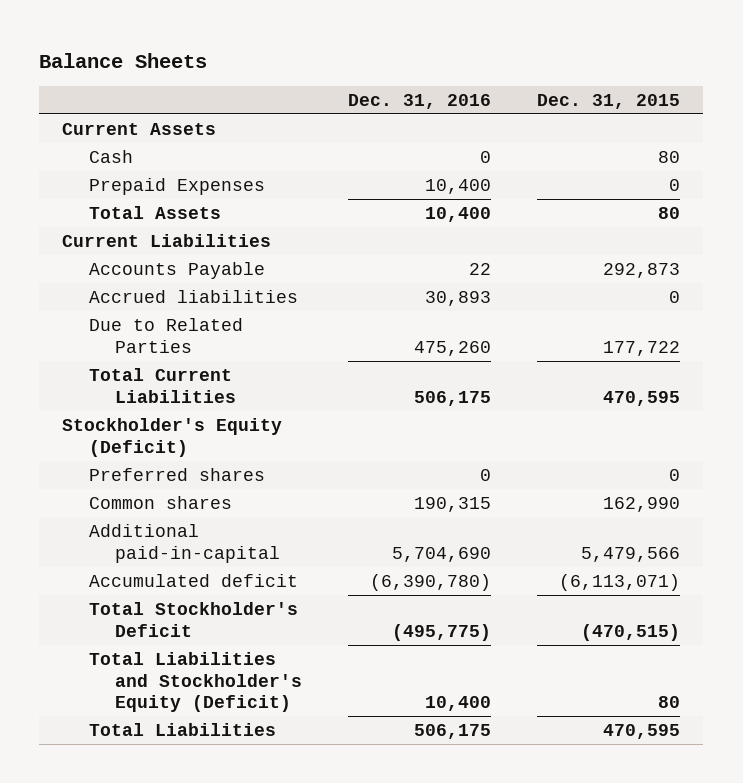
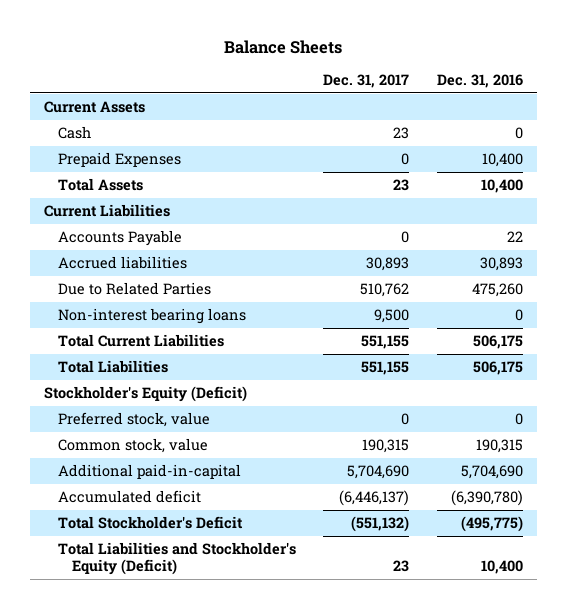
[537,93,681,109] Dec. 31, 2015 -> none
none -> [323,74,410,89] Dec. 31, 2017
none -> [57,307,246,324] Non-interest bearing loans
[88,723,276,737] Total Liabilities -> [57,359,168,373] Total Liabilities
[88,468,265,482] Preferred shares -> [57,411,210,427] Preferred stock, value
[88,496,232,510] Common shares -> [57,437,208,453] Common stock, value

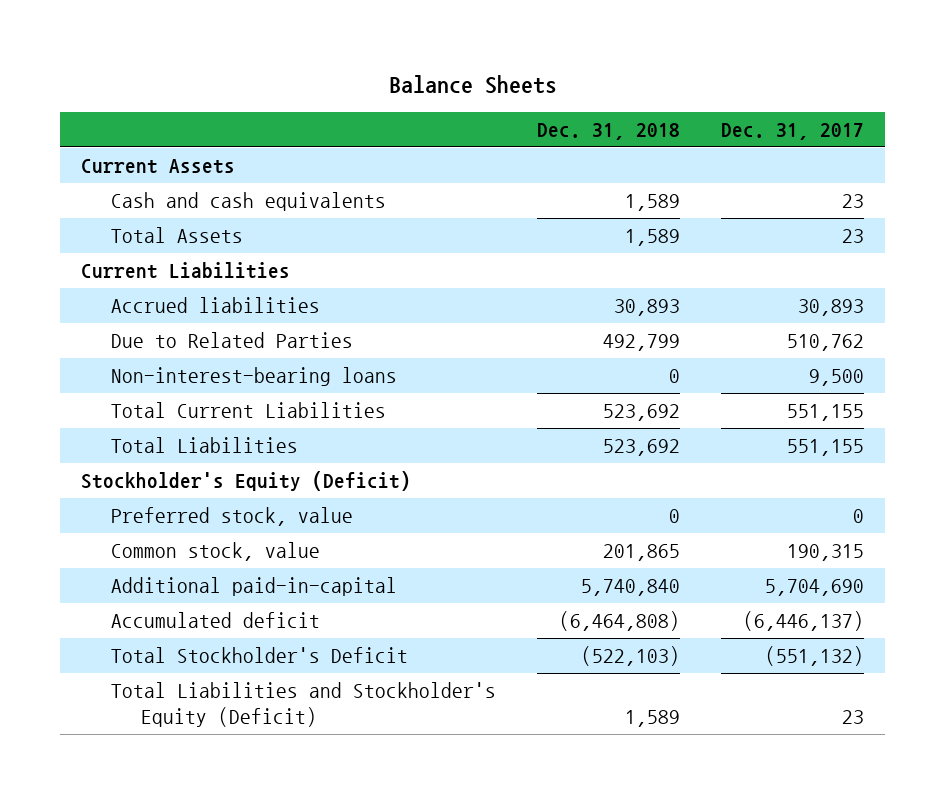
[436,74,523,89] Dec. 31, 2016 -> none
none -> [537,122,681,140] Dec. 31, 2018
[57,151,181,167] Prepaid Expenses -> none
[57,125,91,139] Cash -> [110,191,386,211] Cash and cash equivalents
[57,229,182,246] Accounts Payable -> none
[57,307,246,324] Non-interest bearing loans -> [110,366,397,386] Non-interest-bearing loans

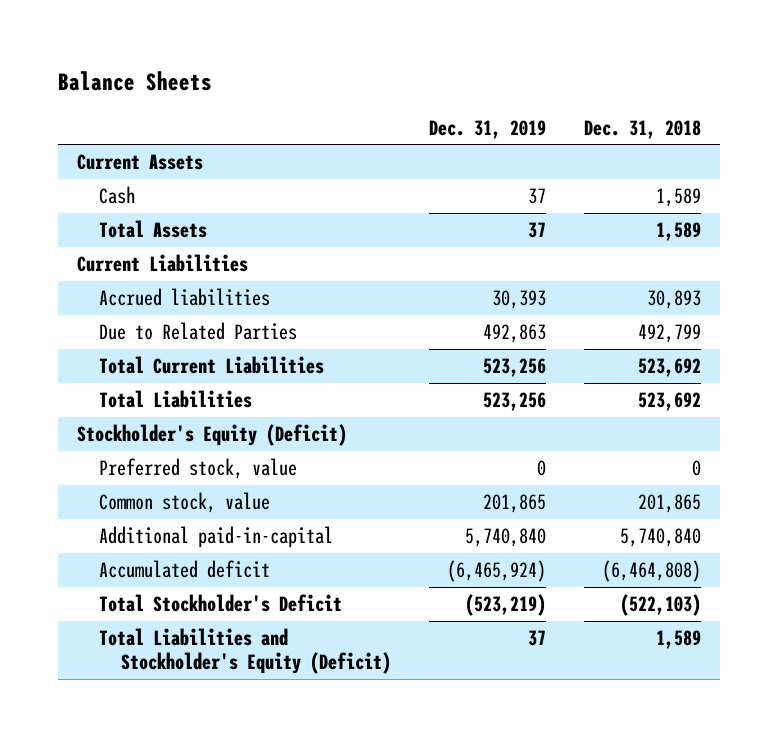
[721,122,865,140] Dec. 31, 2017 -> none
none -> [429,119,547,139] Dec. 31, 2019
[110,191,386,211] Cash and cash equivalents -> [99,186,136,205] Cash
[110,366,397,386] Non-interest-bearing loans -> none

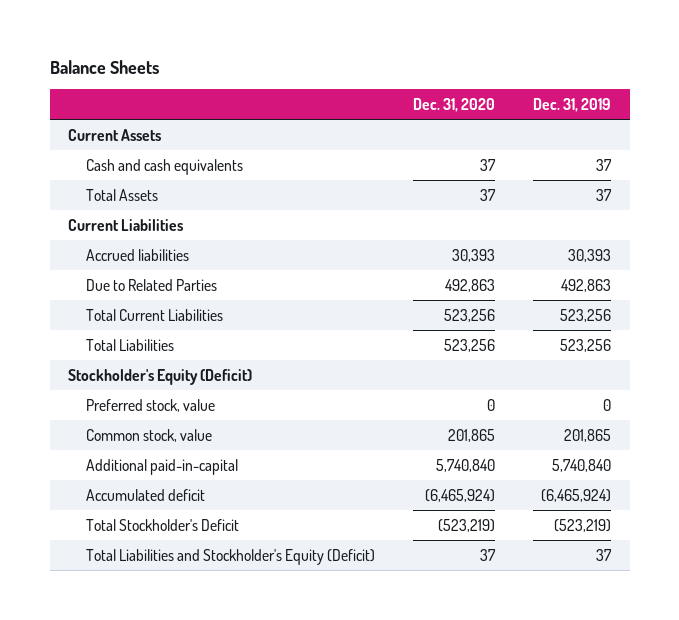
[583,119,701,139] Dec. 31, 2018 -> none
none -> [412,97,495,112] Dec. 31, 2020
[99,186,136,205] Cash -> [86,158,244,175] Cash and cash equivalents

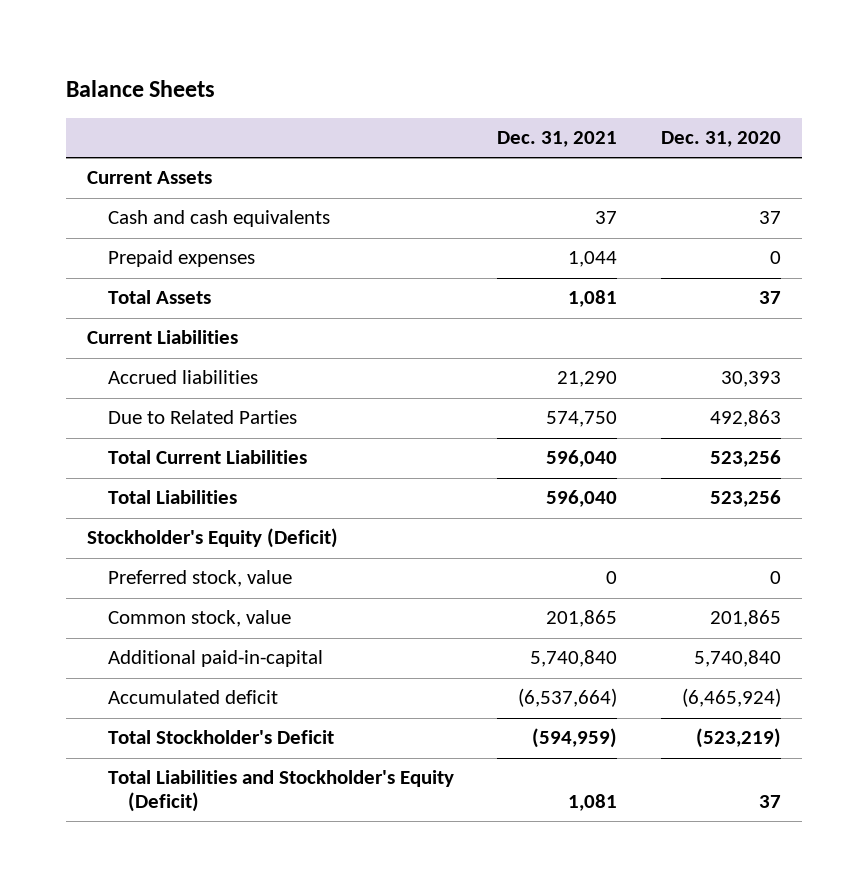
[532,97,611,112] Dec. 31, 2019 -> none
none -> [497,131,618,148] Dec. 31, 2021
none -> [107,250,255,268] Prepaid expenses

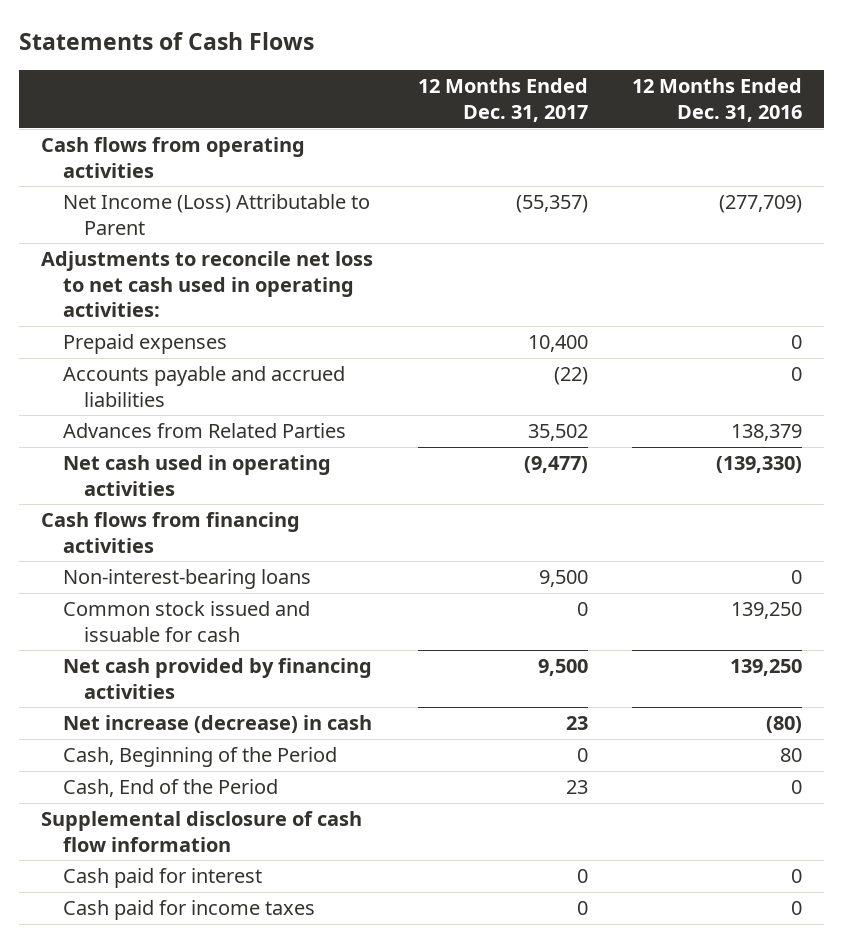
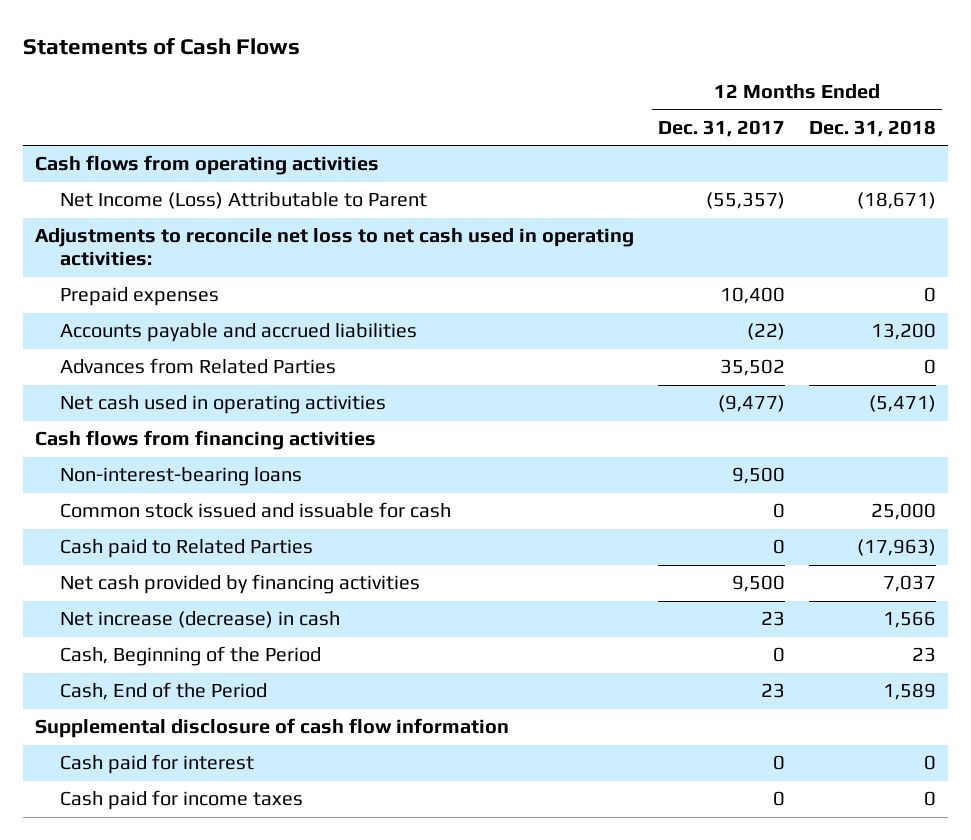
[631,78,802,123] 12 Months Ended Dec. 31, 2016 -> none
none -> [808,119,936,137] Dec. 31, 2018
none -> [60,539,314,559] Cash paid to Related Parties

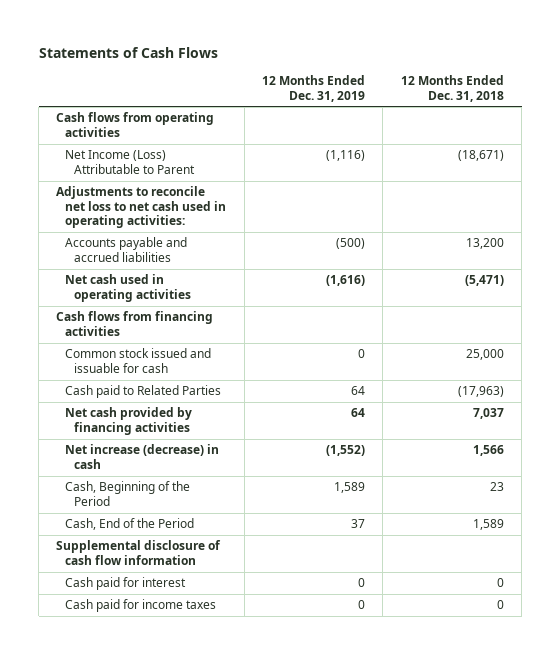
[657,119,785,137] Dec. 31, 2017 -> none
none -> [262,75,366,102] 12 Months Ended Dec. 31, 2019
[60,287,220,307] Prepaid expenses -> none
[60,358,337,375] Advances from Related Parties -> none
[60,467,303,487] Non-interest-bearing loans -> none

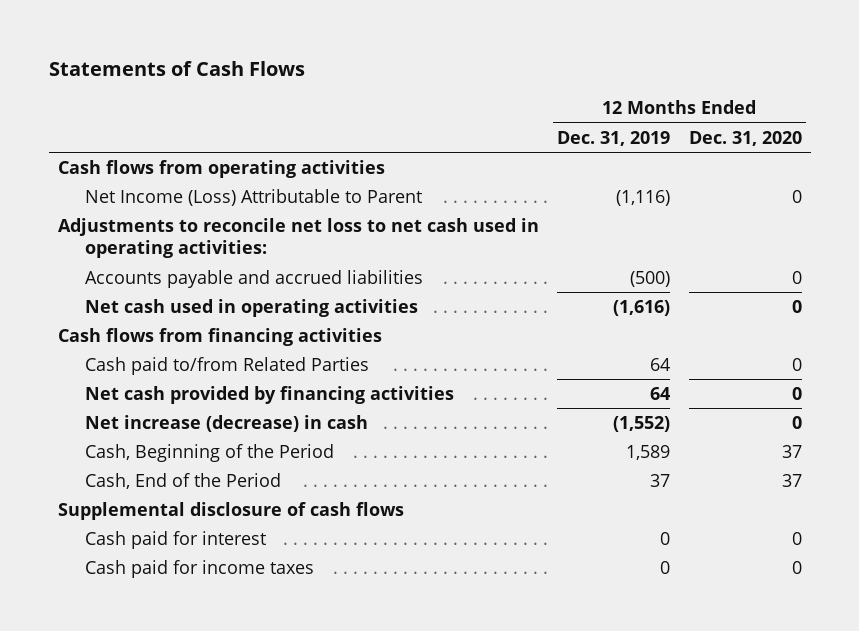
[400,75,504,102] 12 Months Ended Dec. 31, 2018 -> none
none -> [688,130,802,146] Dec. 31, 2020
[65,348,212,373] Common stock issued and issuable for cash -> none
[65,385,222,399] Cash paid to Related Parties -> [85,356,370,375] Cash paid to/from Related Parties
[56,540,222,565] Supplemental disclosure of cash flow information -> [57,501,404,520] Supplemental disclosure of cash flows

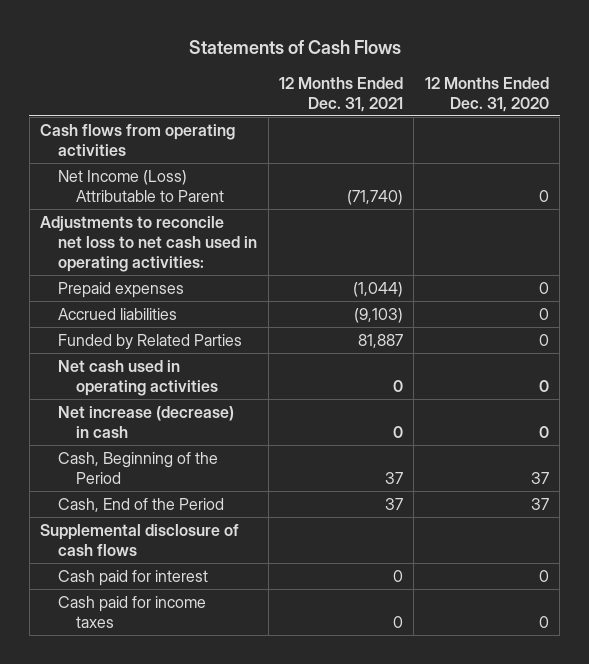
[557,130,671,146] Dec. 31, 2019 -> none
none -> [278,76,403,112] 12 Months Ended Dec. 31, 2021
[85,269,424,288] Accounts payable and accrued liabilities -> none
none -> [58,281,185,298] Prepaid expenses
none -> [58,307,178,320] Accrued liabilities
none -> [58,333,243,350] Funded by Related Parties
[57,327,382,346] Cash flows from financing activities -> none
[85,356,370,375] Cash paid to/from Related Parties -> none
[85,385,455,404] Net cash provided by financing activities -> none

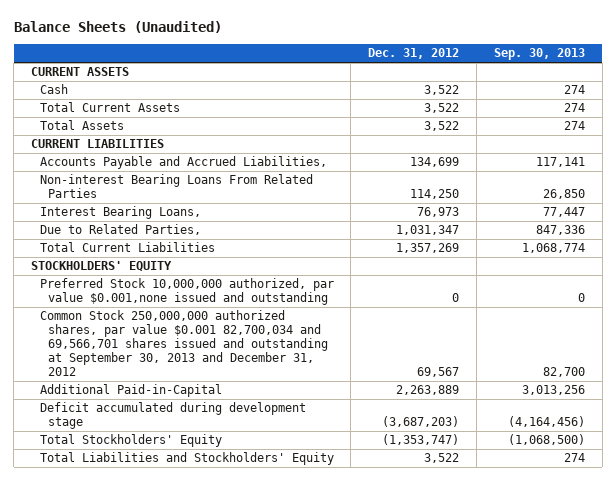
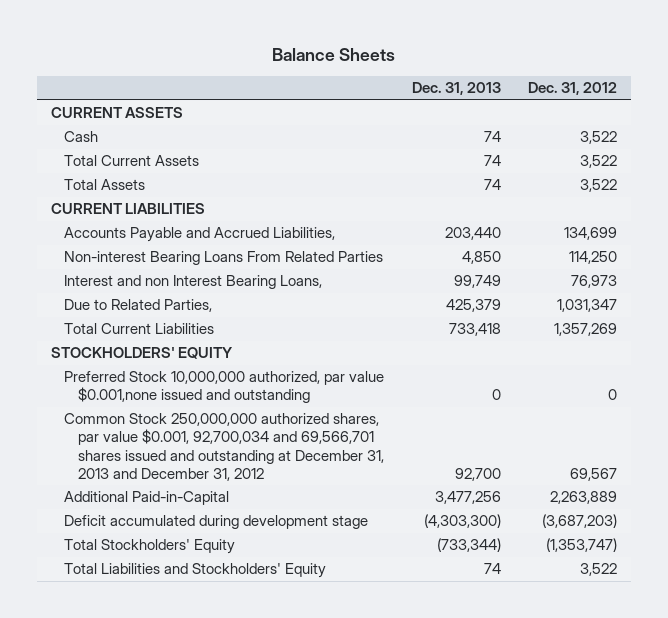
[13,21,222,34] Balance Sheets (Unaudited) -> [272,47,396,61] Balance Sheets
[493,48,585,61] Sep. 30, 2013 -> none
none -> [411,82,501,96] Dec. 31, 2013
[39,206,201,220] Interest Bearing Loans, -> [64,275,323,290] Interest and non Interest Bearing Loans,
[39,310,328,377] Common Stock 250,000,000 authorized shares, par value $0.001 82,700,034 and 69,566,701 shares issued and outstanding at September 30, 2013 and December 31, 2012 -> [64,413,384,481] Common Stock 250,000,000 authorized shares, par value $0.001, 92,700,034 and 69,566,701 shares issued and outstanding at December 31, 2013 and December 31, 2012

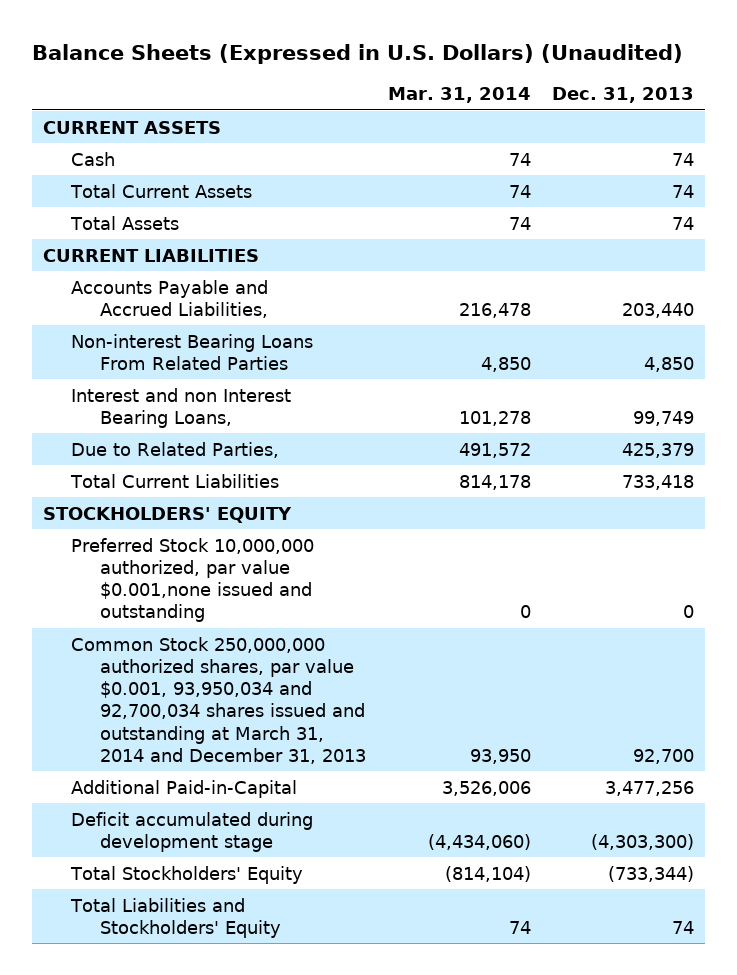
[272,47,396,61] Balance Sheets -> [31,43,683,64] Balance Sheets (Expressed in U.S. Dollars) (Unaudited)
[528,82,618,96] Dec. 31, 2012 -> none
none -> [387,87,531,104] Mar. 31, 2014
[64,413,384,481] Common Stock 250,000,000 authorized shares, par value $0.001, 92,700,034 and 69,566,701 shares issued and outstanding at December 31, 2013 and December 31, 2012 -> [71,636,366,764] Common Stock 250,000,000 authorized shares, par value $0.001, 93,950,034 and 92,700,034 shares issued and outstanding at March 31, 2014 and December 31, 2013

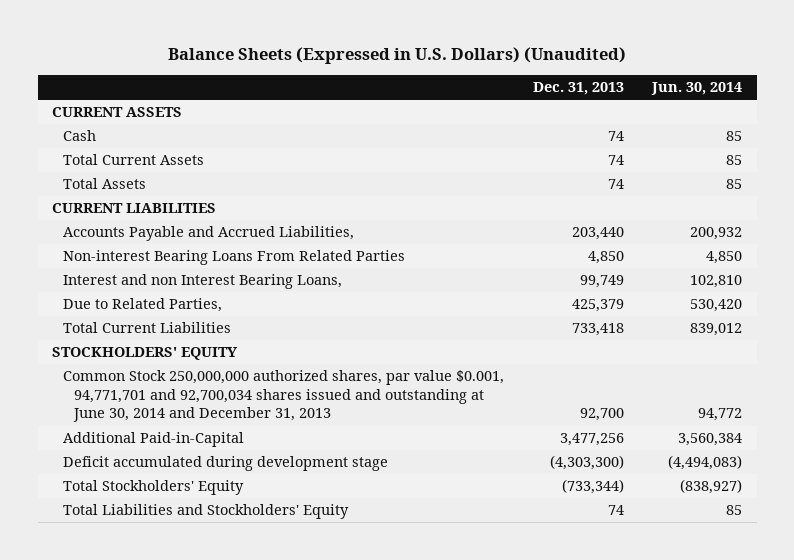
[387,87,531,104] Mar. 31, 2014 -> none
none -> [651,82,743,96] Jun. 30, 2014
[71,537,315,623] Preferred Stock 10,000,000 authorized, par value $0.001,none issued and outstanding -> none
[71,636,366,764] Common Stock 250,000,000 authorized shares, par value $0.001, 93,950,034 and 92,700,034 shares issued and outstanding at March 31, 2014 and December 31, 2013 -> [63,370,505,423] Common Stock 250,000,000 authorized shares, par value $0.001, 94,771,701 and 92,700,034 shares issued and outstanding at June 30, 2014 and December 31, 2013

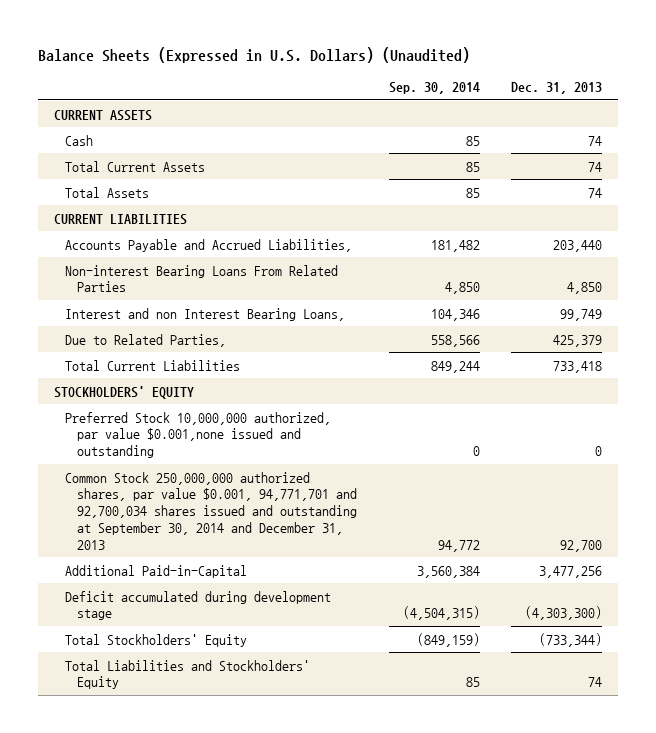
[651,82,743,96] Jun. 30, 2014 -> none
none -> [388,82,480,95] Sep. 30, 2014
none -> [65,411,332,459] Preferred Stock 10,000,000 authorized, par value $0.001,none issued and outstanding
[63,370,505,423] Common Stock 250,000,000 authorized shares, par value $0.001, 94,771,701 and 92,700,034 shares issued and outstanding at June 30, 2014 and December 31, 2013 -> [65,471,357,550] Common Stock 250,000,000 authorized shares, par value $0.001, 94,771,701 and 92,700,034 shares issued and outstanding at September 30, 2014 and December 31, 2013

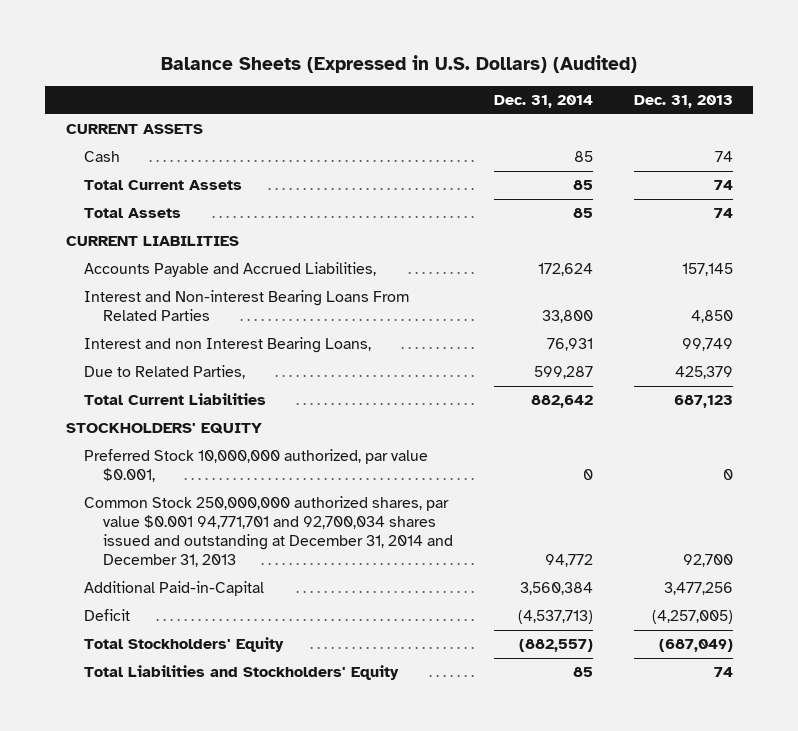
[37,46,470,63] Balance Sheets (Expressed in U.S. Dollars) (Unaudited) -> [161,54,638,73] Balance Sheets (Expressed in U.S. Dollars) (Audited)
[388,82,480,95] Sep. 30, 2014 -> none
none -> [494,95,594,109] Dec. 31, 2014
[553,239,603,252] 203,440 -> [681,263,733,277] 157,145
[65,264,339,293] Non-interest Bearing Loans From Related Parties -> [84,290,410,322] Interest and Non-interest Bearing Loans From Related Parties
[553,360,603,373] 733,418 -> [673,395,733,409] 687,123
[65,411,332,459] Preferred Stock 10,000,000 authorized, par value $0.001,none issued and outstanding -> [84,449,429,483] Preferred Stock 10,000,000 authorized, par value $0.001,
[65,471,357,550] Common Stock 250,000,000 authorized shares, par value $0.001, 94,771,701 and 92,700,034 shares issued and outstanding at September 30, 2014 and December 31, 2013 -> [84,496,454,568] Common Stock 250,000,000 authorized shares, par value $0.001 94,771,701 and 92,700,034 shares issued and outstanding at December 31, 2014 and December 31, 2013
[65,590,332,621] Deficit accumulated during development stage -> [84,609,131,622] Deficit
[525,606,603,621] (4,303,300) -> [651,610,733,625] (4,257,005)
[539,632,603,647] (733,344) -> [658,639,733,653] (687,049)

